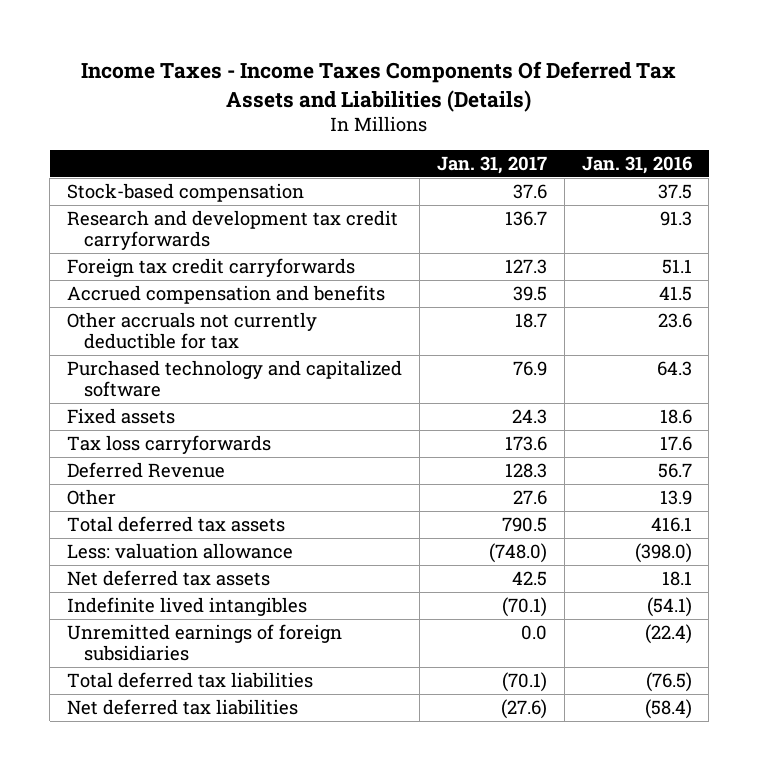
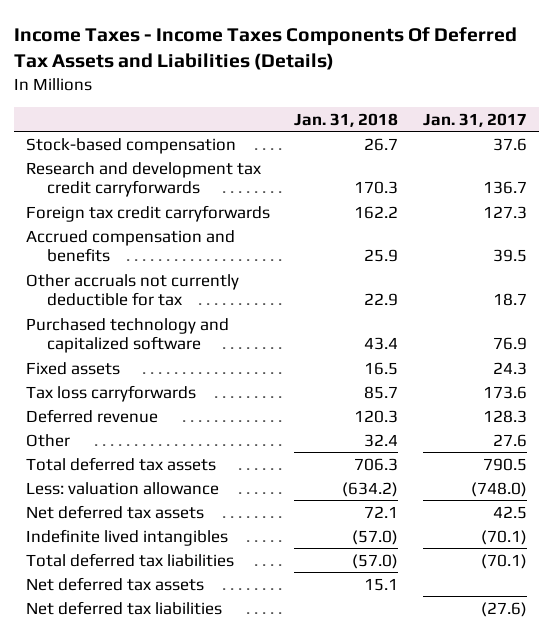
[581,155,692,174] Jan. 31, 2016 -> none
none -> [294,112,399,127] Jan. 31, 2018
[67,462,226,479] Deferred Revenue -> [26,408,159,423] Deferred revenue
[67,624,343,662] Unremitted earnings of foreign subsidiaries -> none
none -> [26,576,205,591] Net deferred tax assets

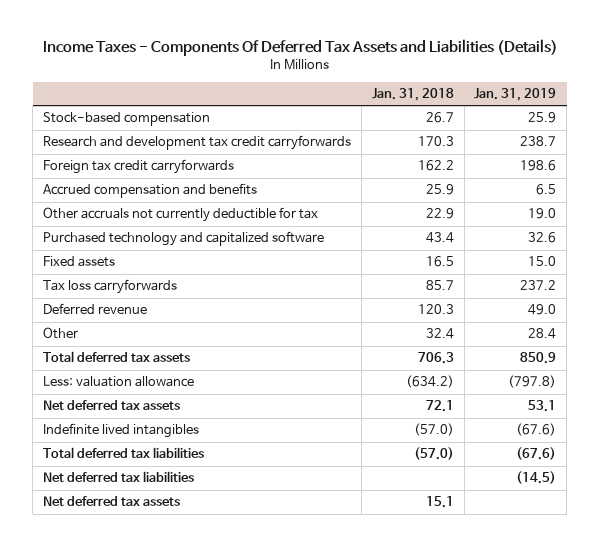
[14,26,518,70] Income Taxes - Income Taxes Components Of Deferred Tax Assets and Liabilities (Details) -> [42,39,558,57] Income Taxes - Components Of Deferred Tax Assets and Liabilities (Details)
[422,112,527,127] Jan. 31, 2017 -> none
none -> [474,87,557,101] Jan. 31, 2019
[26,576,205,591] Net deferred tax assets -> [42,496,180,507] Net deferred tax assets

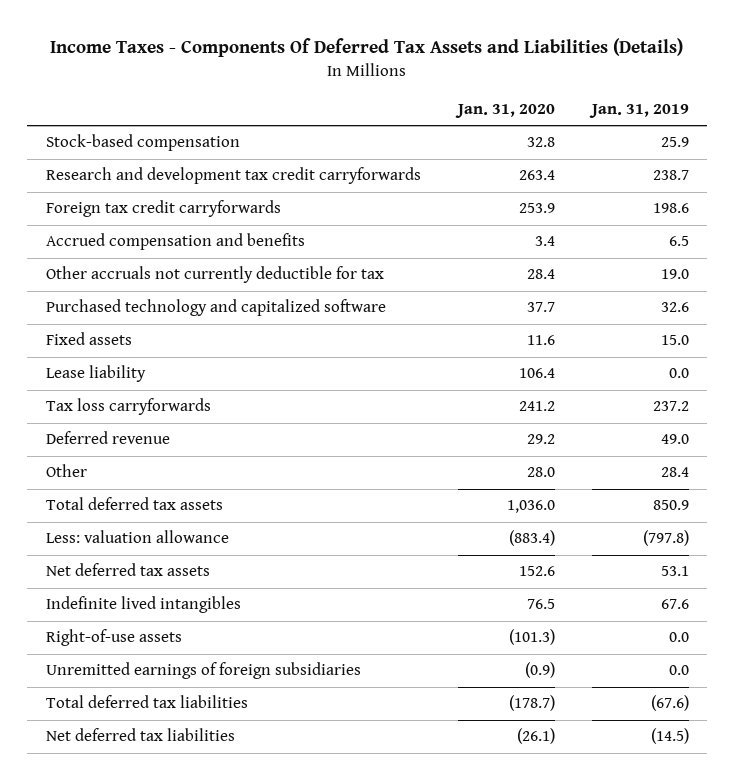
[371,87,454,101] Jan. 31, 2018 -> none
none -> [454,104,555,119] Jan. 31, 2020
none -> [45,365,146,383] Lease liability
[516,423,557,437] (67.6) -> [660,599,689,610] 67.6
none -> [45,629,182,647] Right-of-use assets
none -> [45,662,361,680] Unremitted earnings of foreign subsidiaries
[42,496,180,507] Net deferred tax assets -> none

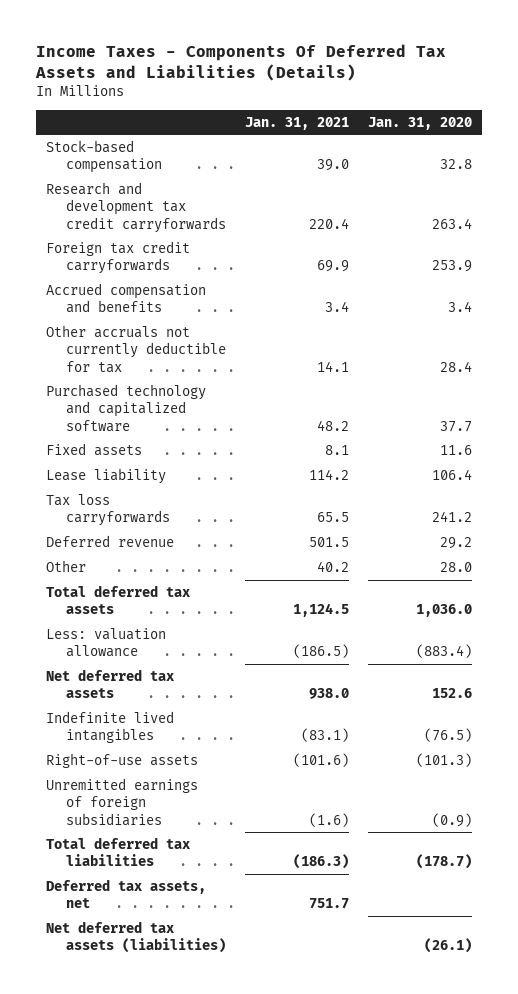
[588,104,689,119] Jan. 31, 2019 -> none
none -> [244,116,349,130] Jan. 31, 2021
[526,599,555,610] 76.5 -> [424,728,473,743] (76.5)
none -> [45,879,206,909] Deferred tax assets, net
[45,728,235,742] Net deferred tax liabilities -> [45,921,226,954] Net deferred tax assets (liabilities)

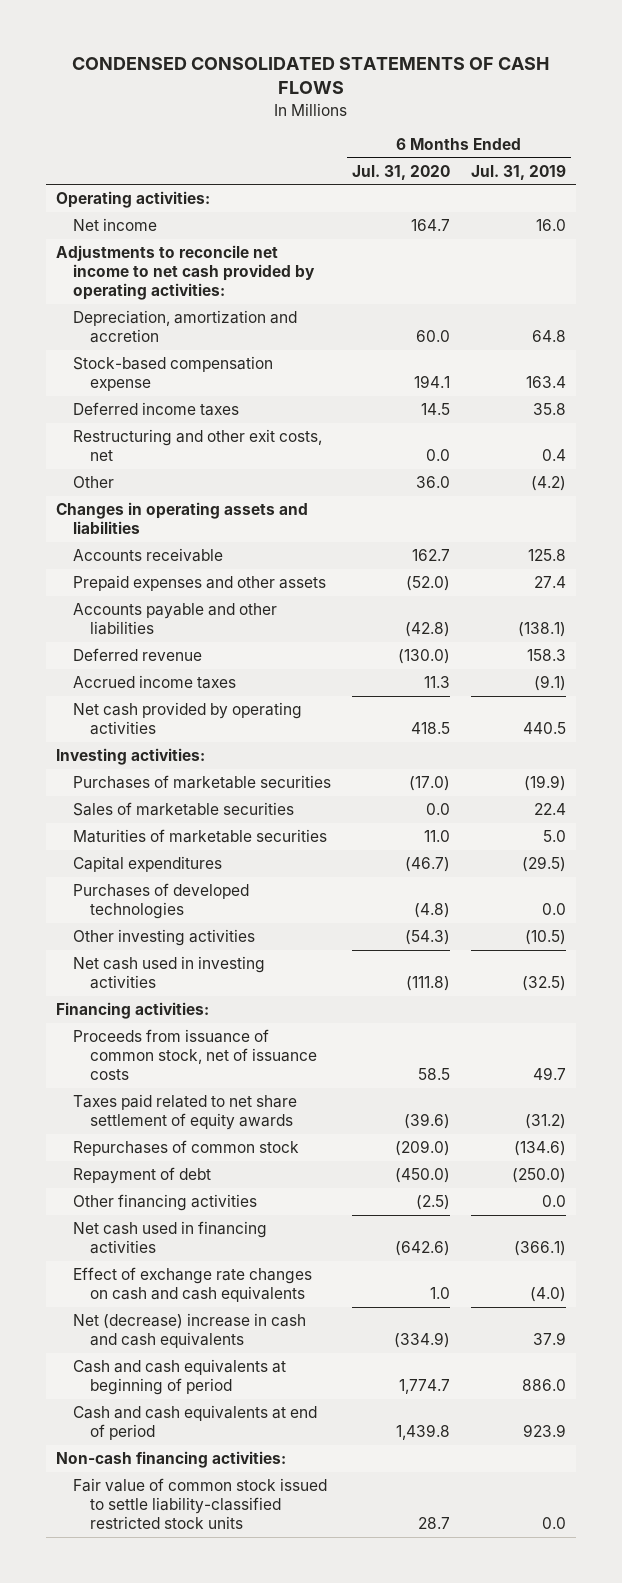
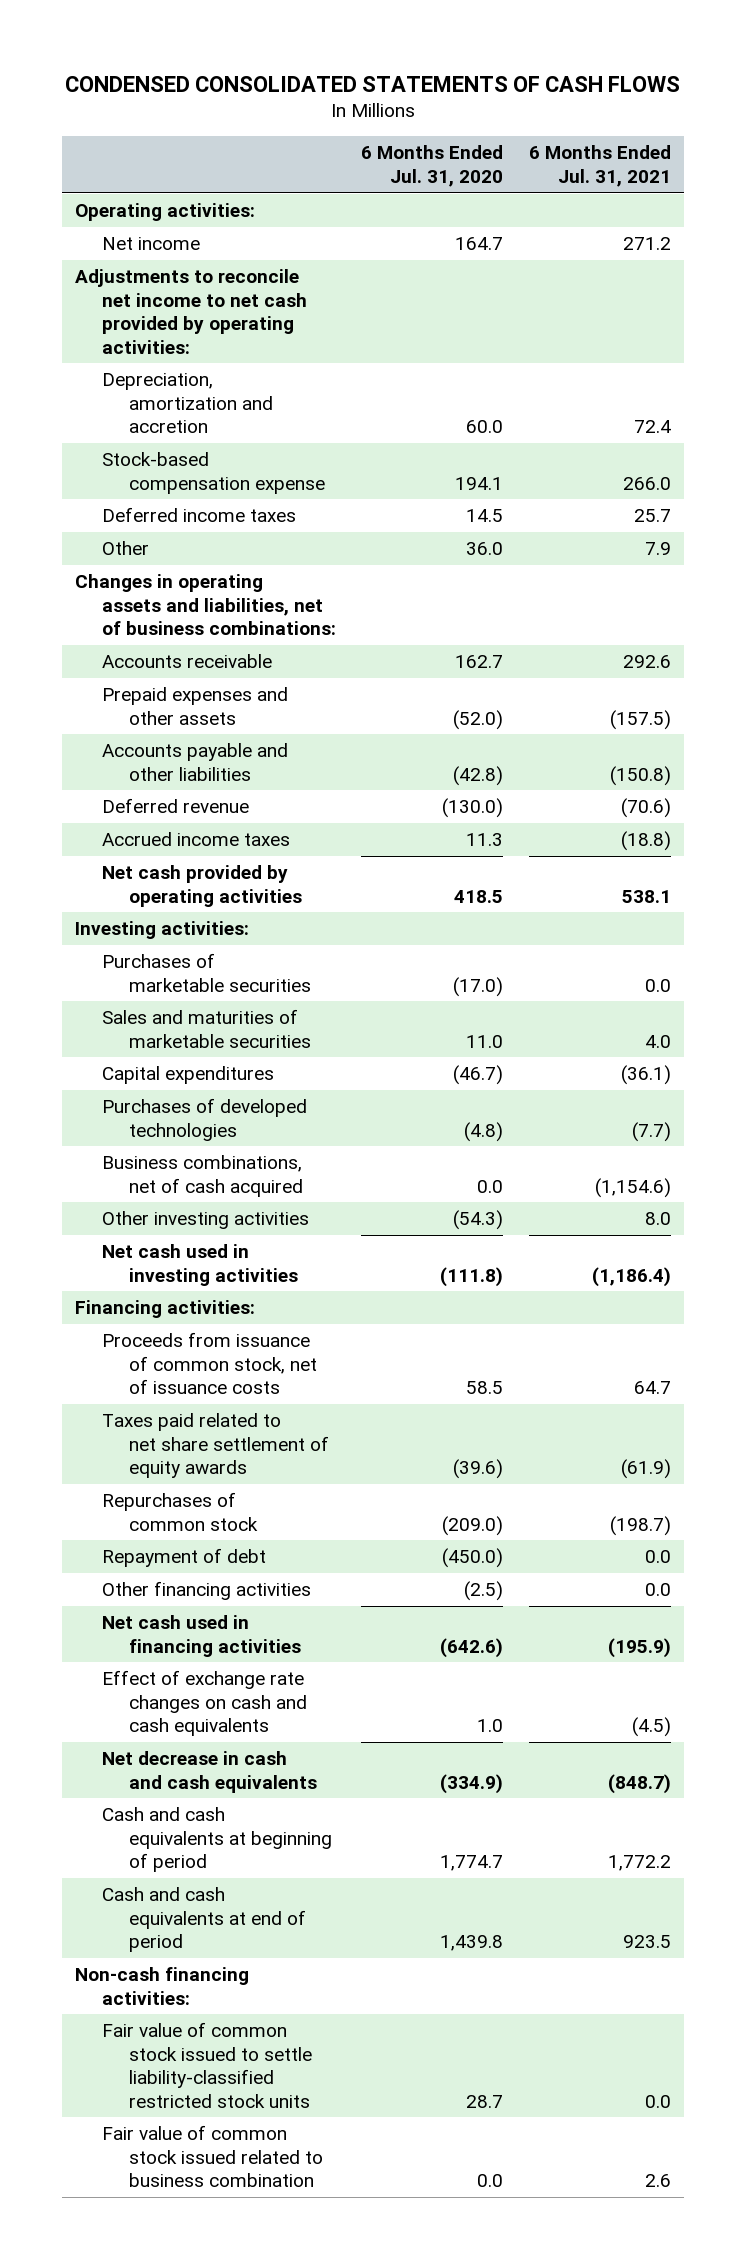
[471,164,567,180] Jul. 31, 2019 -> none
none -> [528,145,671,188] 6 Months Ended Jul. 31, 2021
[73,429,323,462] Restructuring and other exit costs, net -> none
[56,502,309,535] Changes in operating assets and liabilities -> [75,574,337,636] Changes in operating assets and liabilities, net of business combinations:
[73,802,295,817] Sales of marketable securities -> none
[73,829,328,844] Maturities of marketable securities -> [102,1009,311,1048] Sales and maturities of marketable securities
none -> [102,1155,303,1197] Business combinations, net of cash acquired
[73,1313,307,1349] Net (decrease) increase in cash and cash equivalents -> [102,1751,317,1793] Net decrease in cash and cash equivalents
none -> [102,2125,323,2188] Fair value of common stock issued related to business combination

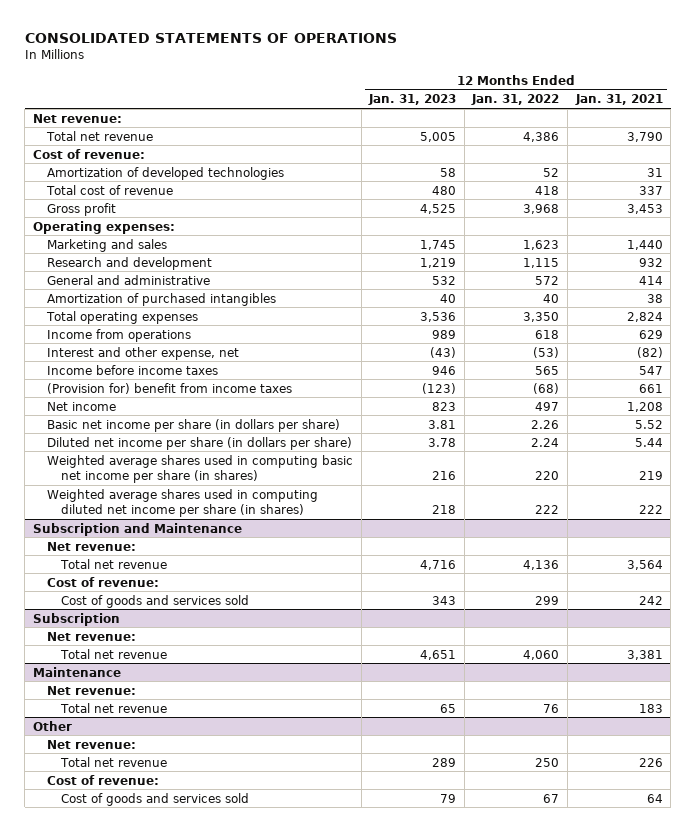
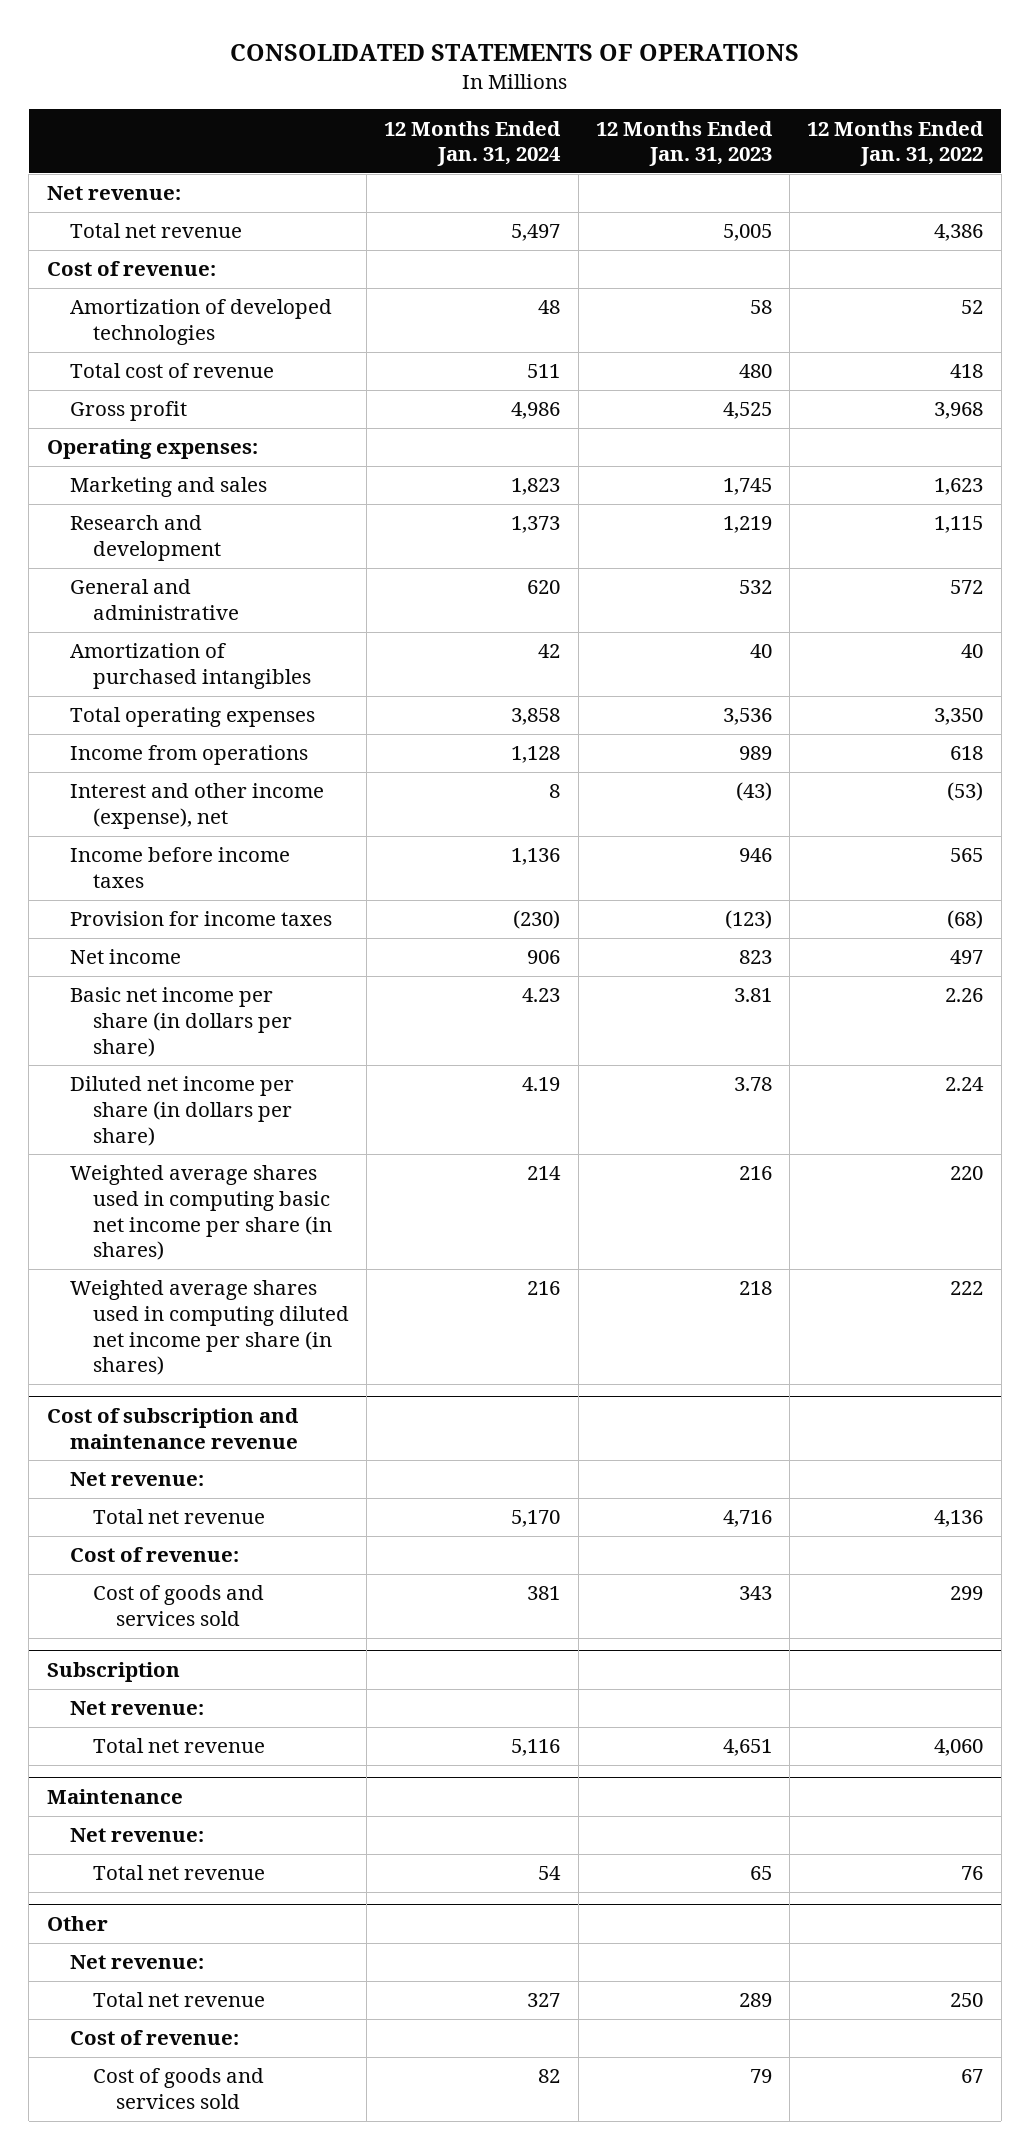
[574,94,663,106] Jan. 31, 2021 -> none
none -> [384,120,562,167] 12 Months Ended Jan. 31, 2024
[47,346,240,360] Interest and other expense, net -> [69,783,324,830] Interest and other income (expense), net
[47,382,293,394] (Provision for) benefit from income taxes -> [69,911,332,927] Provision for income taxes
[32,522,242,536] Subscription and Maintenance -> [46,1408,299,1449] Cost of subscription and maintenance revenue

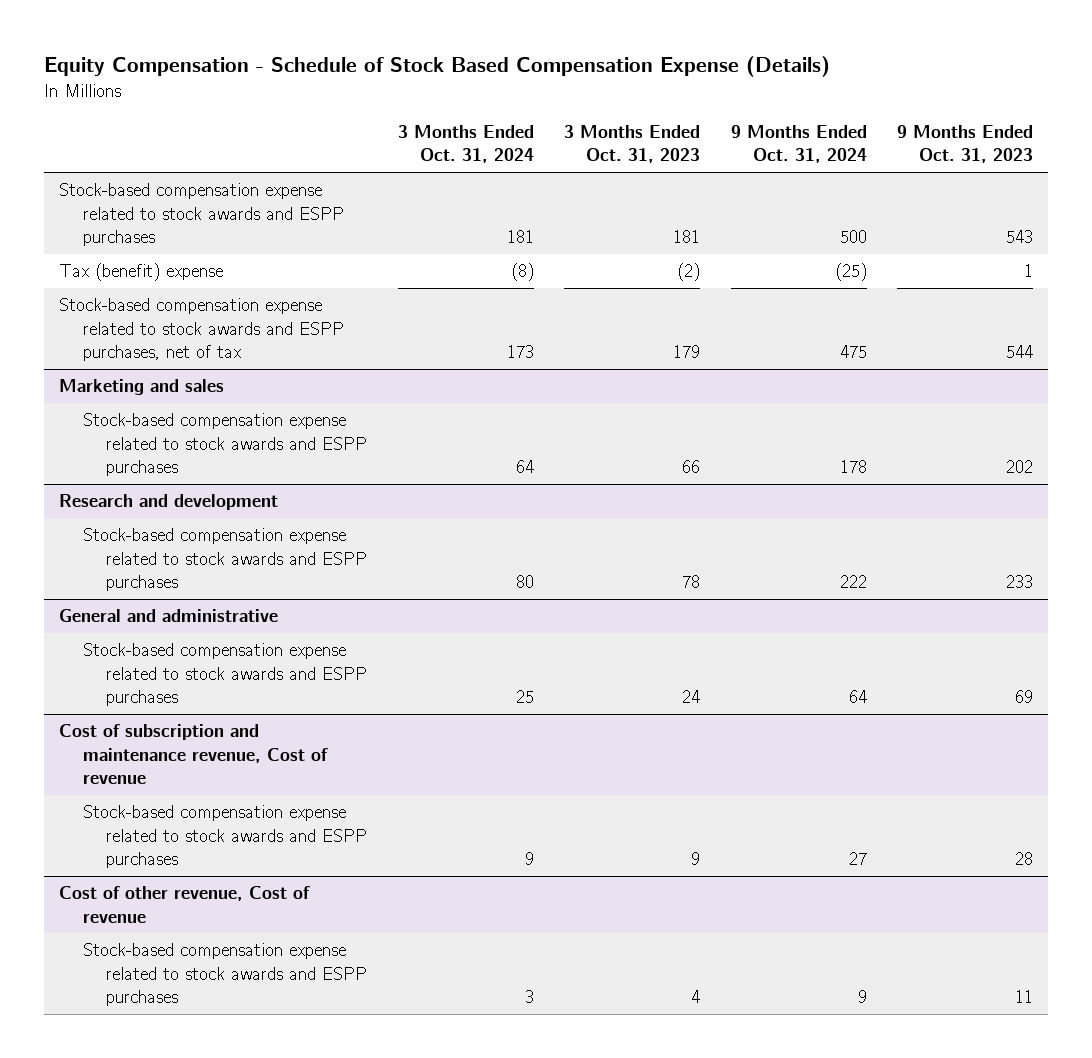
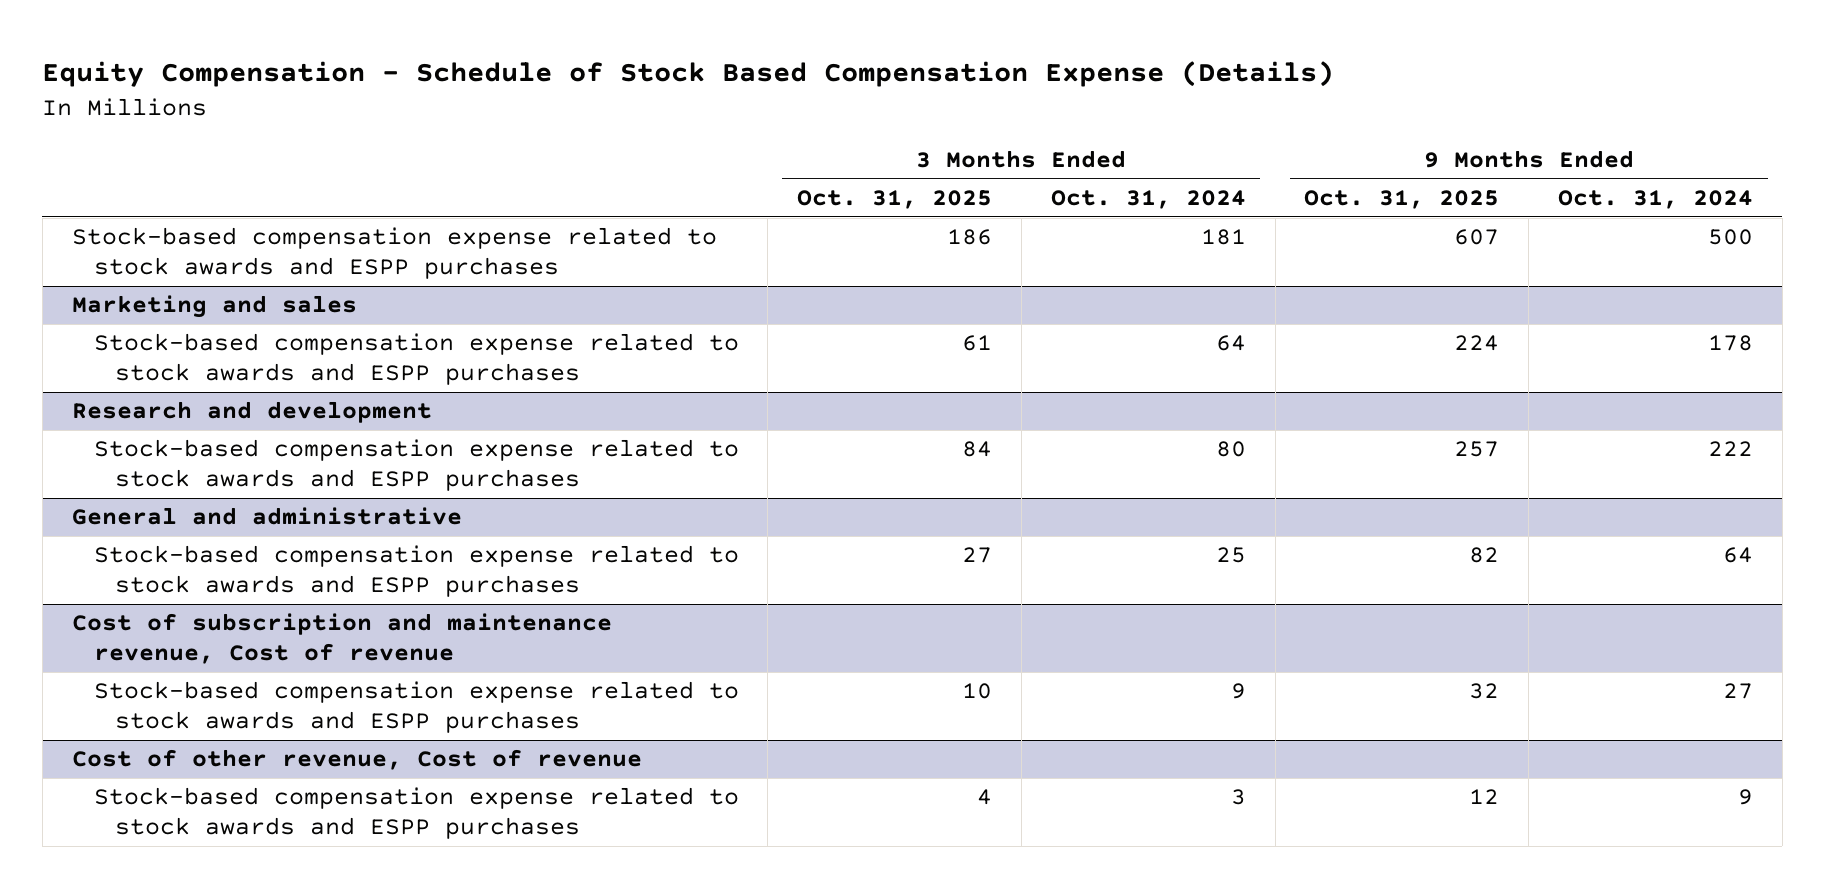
[564,125,701,164] 3 Months Ended Oct. 31, 2023 -> none
[896,125,1033,164] 9 Months Ended Oct. 31, 2023 -> none
none -> [797,189,993,209] Oct. 31, 2025
none -> [1304,189,1500,209] Oct. 31, 2025
[59,263,224,282] Tax (benefit) expense -> none
[59,298,344,361] Stock-based compensation expense related to stock awards and ESPP purchases, net of tax -> none

